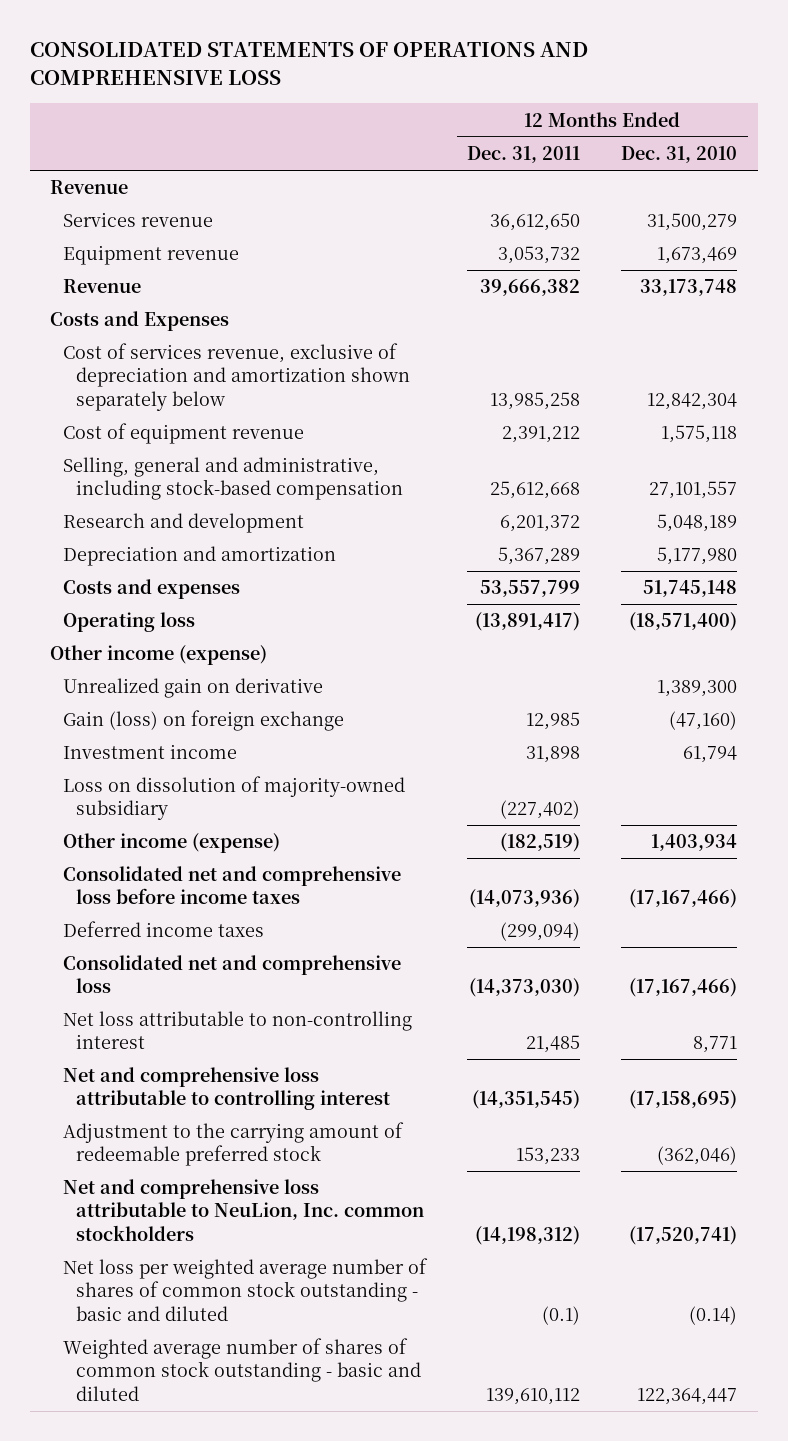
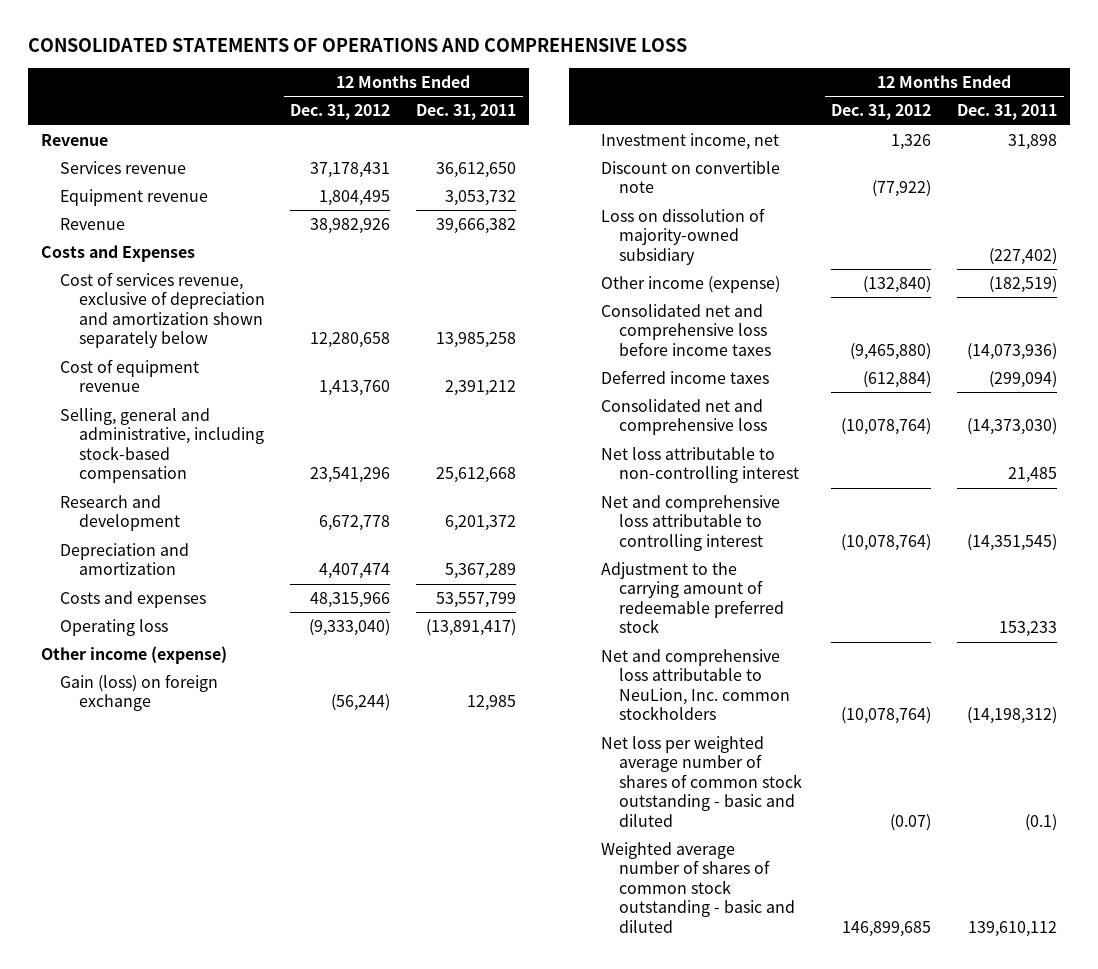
[621,145,738,163] Dec. 31, 2010 -> none
none -> [290,104,391,121] Dec. 31, 2012
[62,678,323,699] Unrealized gain on derivative -> none
[62,744,237,760] Investment income -> [600,132,779,150] Investment income, net
none -> [600,160,780,194] Discount on convertible note

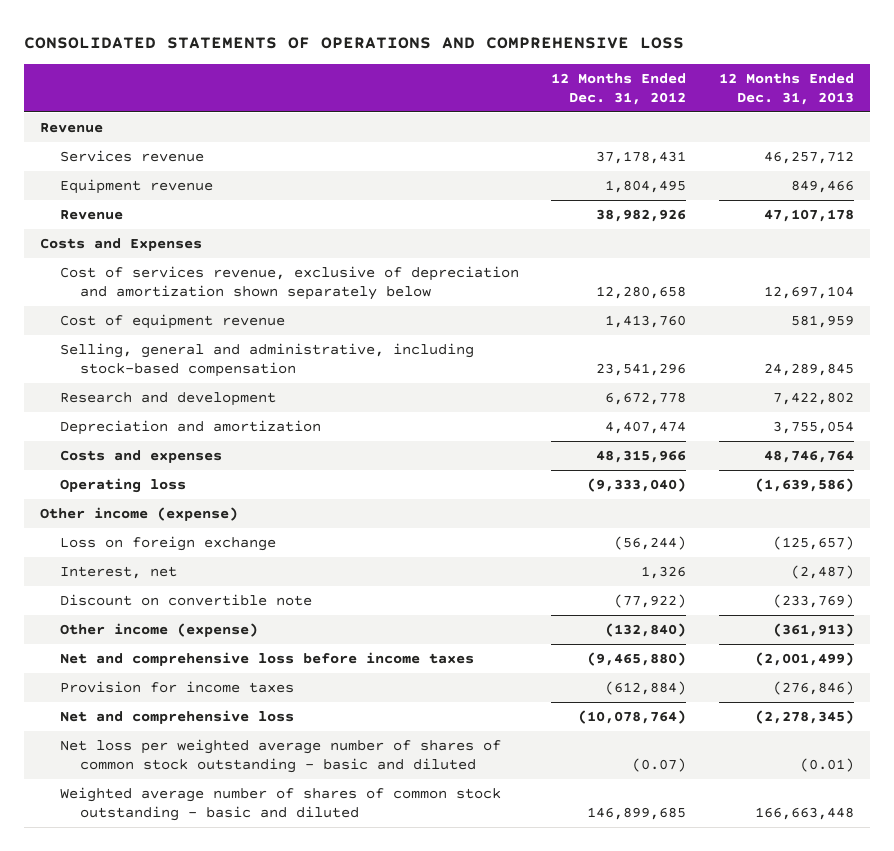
[416,104,517,121] Dec. 31, 2011 -> none
none -> [718,72,854,105] 12 Months Ended Dec. 31, 2013
[59,673,218,712] Gain (loss) on foreign exchange -> [59,536,276,552] Loss on foreign exchange
[600,132,779,150] Investment income, net -> [59,566,177,580] Interest, net
[600,207,765,265] Loss on dissolution of majority-owned subsidiary -> none
[600,446,800,484] Net loss attributable to non-controlling interest -> none
[600,494,780,551] Net and comprehensive loss attributable to controlling interest -> none
[600,561,785,634] Adjustment to the carrying amount of redeemable preferred stock -> none
[600,648,791,721] Net and comprehensive loss attributable to NeuLion, Inc. common stockholders -> none
[600,303,772,356] Consolidated net and comprehensive loss before income taxes -> [59,652,474,667] Net and comprehensive loss before income taxes
[600,369,769,384] Deferred income taxes -> [59,681,294,694] Provision for income taxes
[600,398,768,436] Consolidated net and comprehensive loss -> [59,710,294,725] Net and comprehensive loss

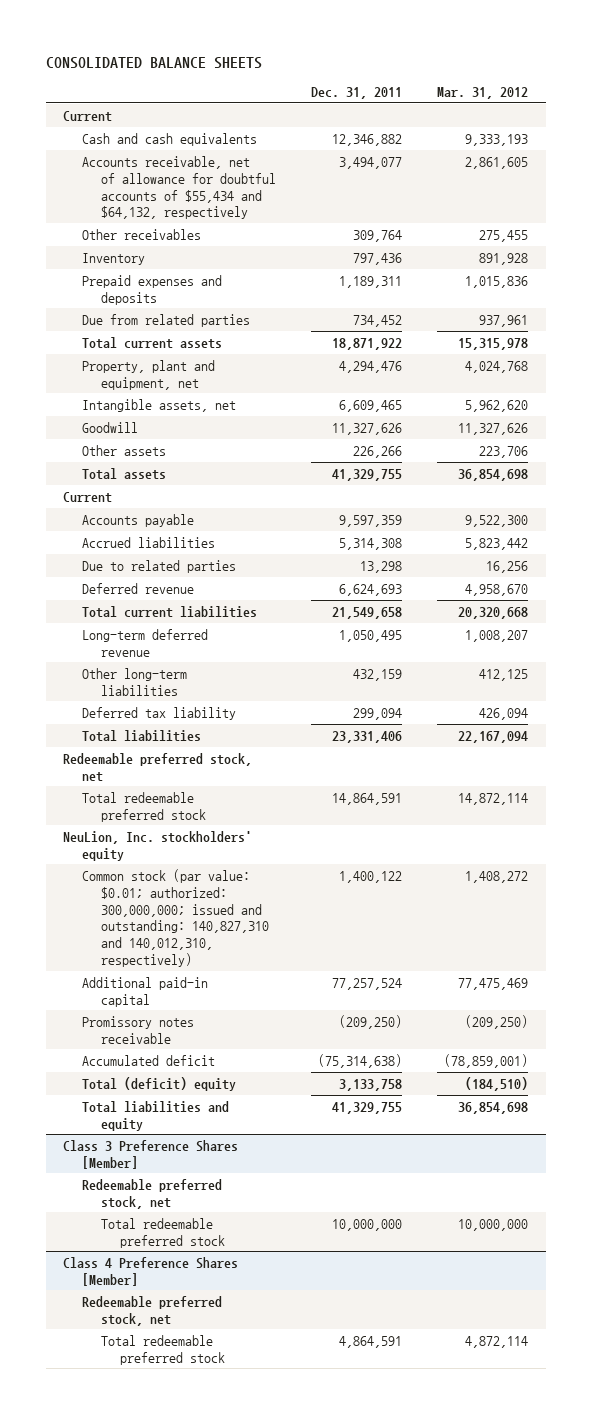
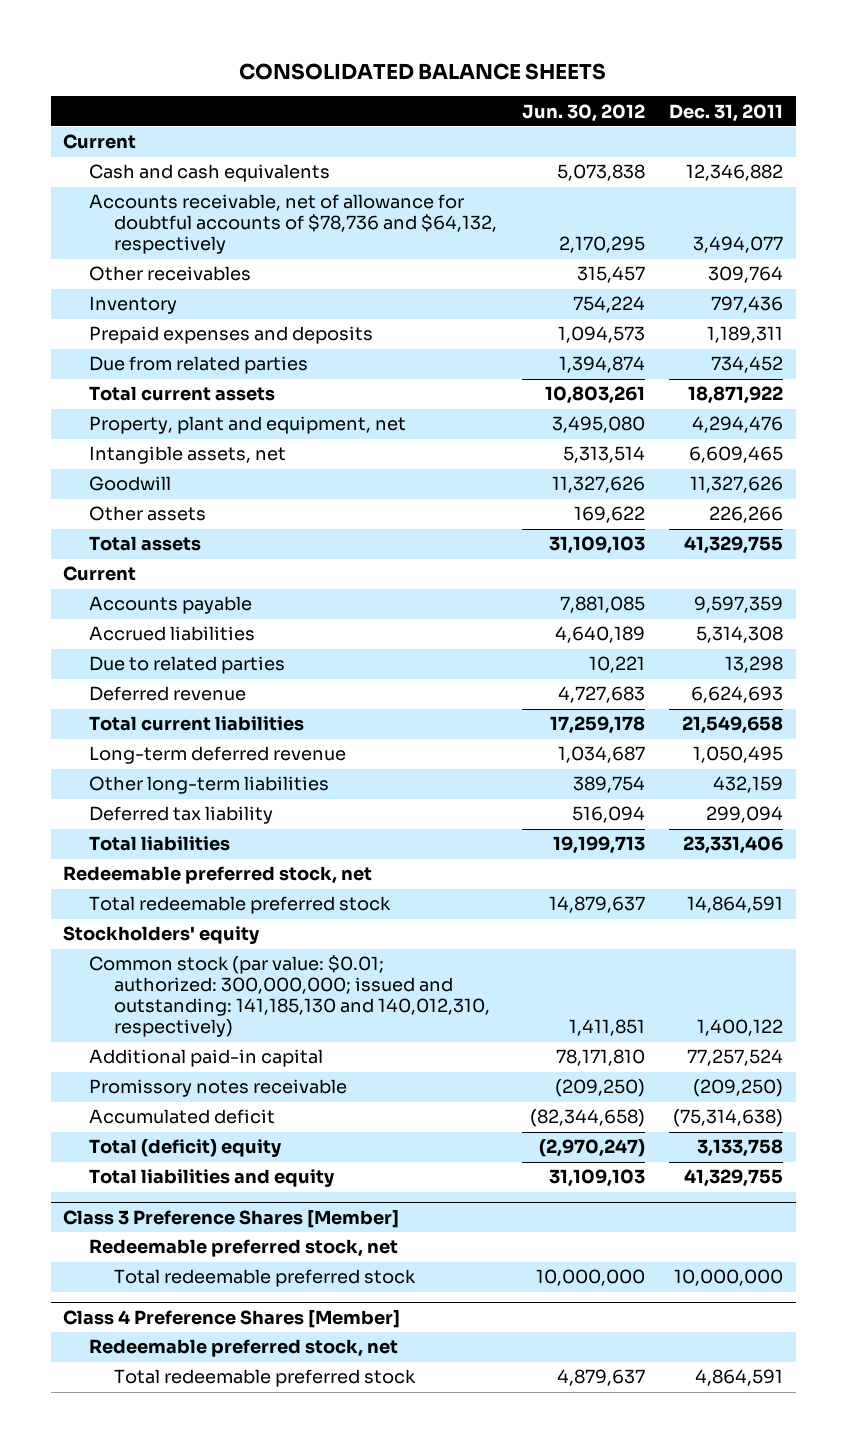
[437,86,529,99] Mar. 31, 2012 -> none
none -> [521,103,645,122] Jun. 30, 2012
[82,155,277,220] Accounts receivable, net of allowance for doubtful accounts of $55,434 and $64,132, respectively -> [88,194,498,255] Accounts receivable, net of allowance for doubtful accounts of $78,736 and $64,132, respectively
[63,830,253,861] NeuLion, Inc. stockholders' equity -> [63,926,261,945] Stockholders' equity
[82,868,270,968] Common stock (par value: $0.01; authorized: 300,000,000; issued and outstanding: 140,827,310 and 140,012,310, respectively) -> [88,955,491,1038] Common stock (par value: $0.01; authorized: 300,000,000; issued and outstanding: 141,185,130 and 140,012,310, respectively)

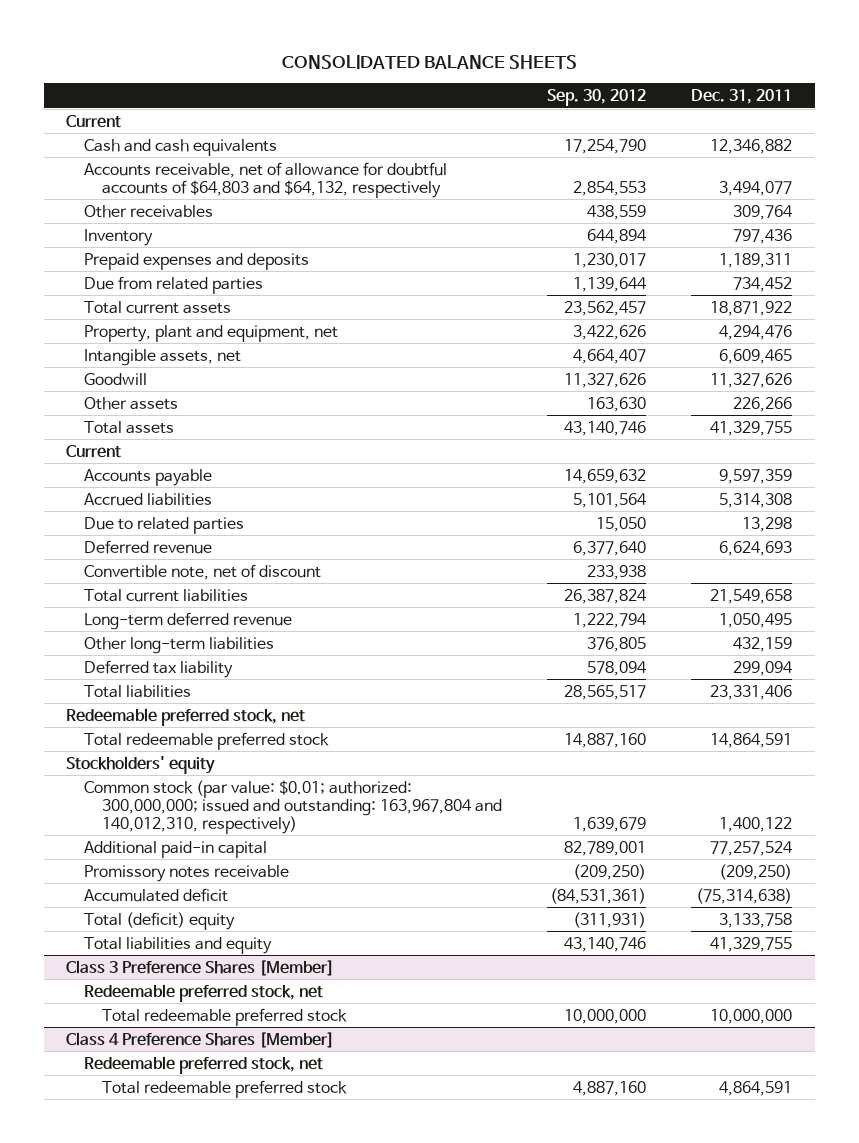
[521,103,645,122] Jun. 30, 2012 -> none
none -> [547,89,647,107] Sep. 30, 2012
[88,194,498,255] Accounts receivable, net of allowance for doubtful accounts of $78,736 and $64,132, respectively -> [84,161,448,198] Accounts receivable, net of allowance for doubtful accounts of $64,803 and $64,132, respectively
none -> [84,563,322,580] Convertible note, net of discount
[88,955,491,1038] Common stock (par value: $0.01; authorized: 300,000,000; issued and outstanding: 141,185,130 and 140,012,310, respectively) -> [84,779,503,834] Common stock (par value: $0.01; authorized: 300,000,000; issued and outstanding: 163,967,804 and 140,012,310, respectively)

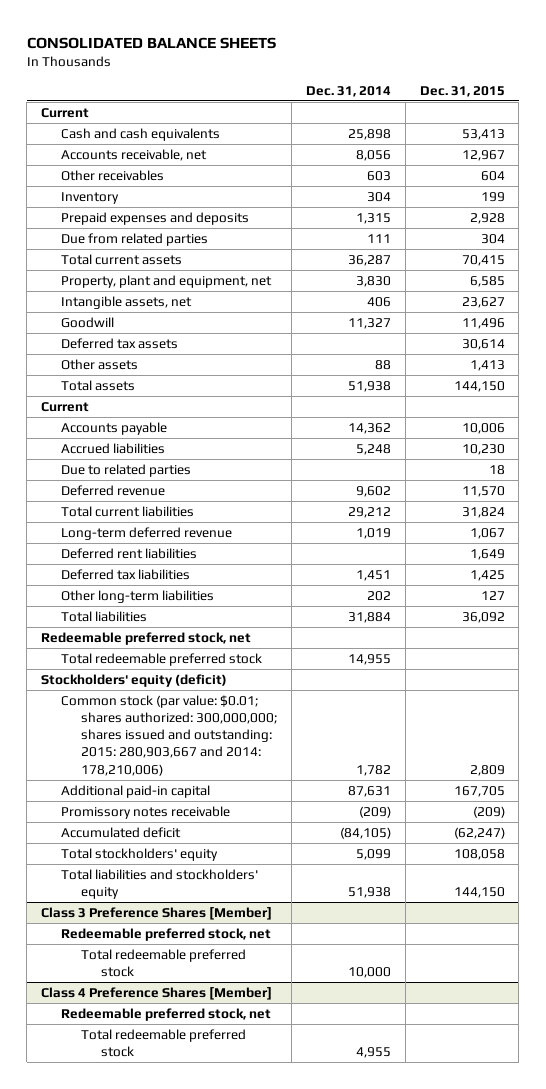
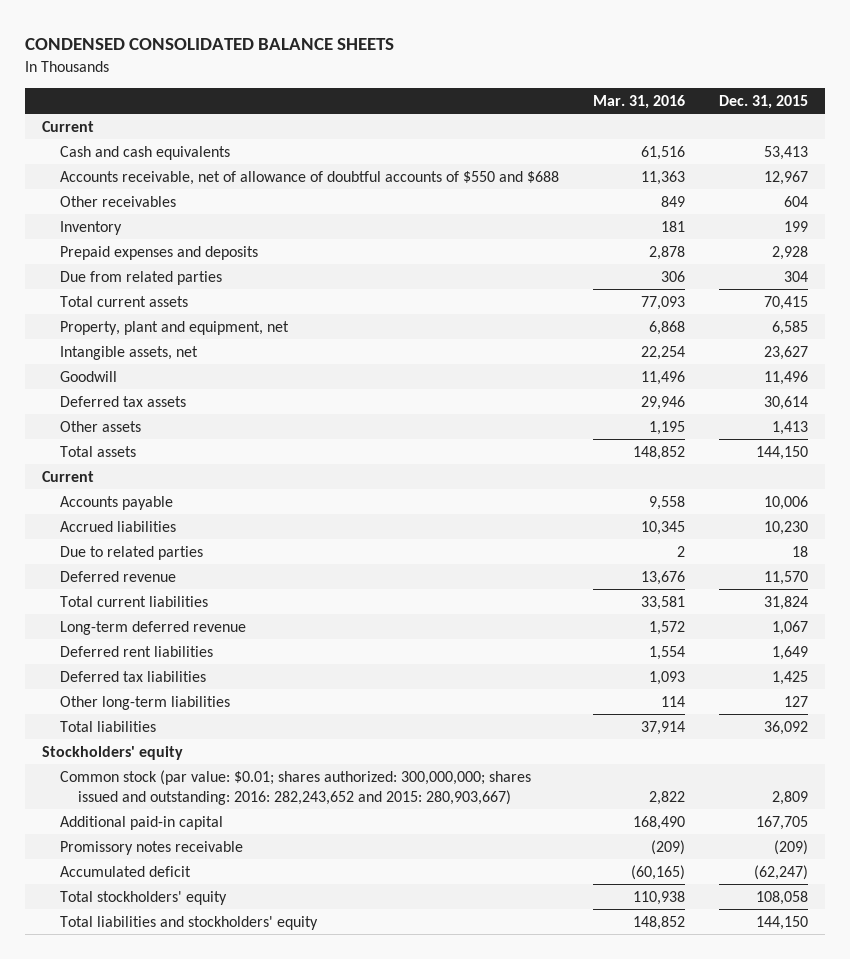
[26,36,276,49] CONSOLIDATED BALANCE SHEETS -> [25,38,395,51] CONDENSED CONSOLIDATED BALANCE SHEETS
[305,85,391,97] Dec. 31, 2014 -> none
none -> [593,94,686,109] Mar. 31, 2016
[61,148,208,161] Accounts receivable, net -> [60,170,560,185] Accounts receivable, net of allowance of doubtful accounts of $550 and $688
[41,631,252,645] Redeemable preferred stock, net -> none
[61,652,263,666] Total redeemable preferred stock -> none
[41,673,228,687] Stockholders' equity (deficit) -> [42,745,184,760] Stockholders' equity
[61,694,278,776] Common stock (par value: $0.01; shares authorized: 300,000,000; shares issued and outstanding: 2015: 280,903,667 and 2014: 178,210,006) -> [60,769,532,806] Common stock (par value: $0.01; shares authorized: 300,000,000; shares issued and outstanding: 2016: 282,243,652 and 2015: 280,903,667)
[41,906,273,920] Class 3 Preference Shares [Member] -> none
[61,927,272,941] Redeemable preferred stock, net -> none
[81,948,247,978] Total redeemable preferred stock -> none
[41,986,273,1000] Class 4 Preference Shares [Member] -> none
[61,1007,272,1021] Redeemable preferred stock, net -> none
[81,1028,247,1058] Total redeemable preferred stock -> none

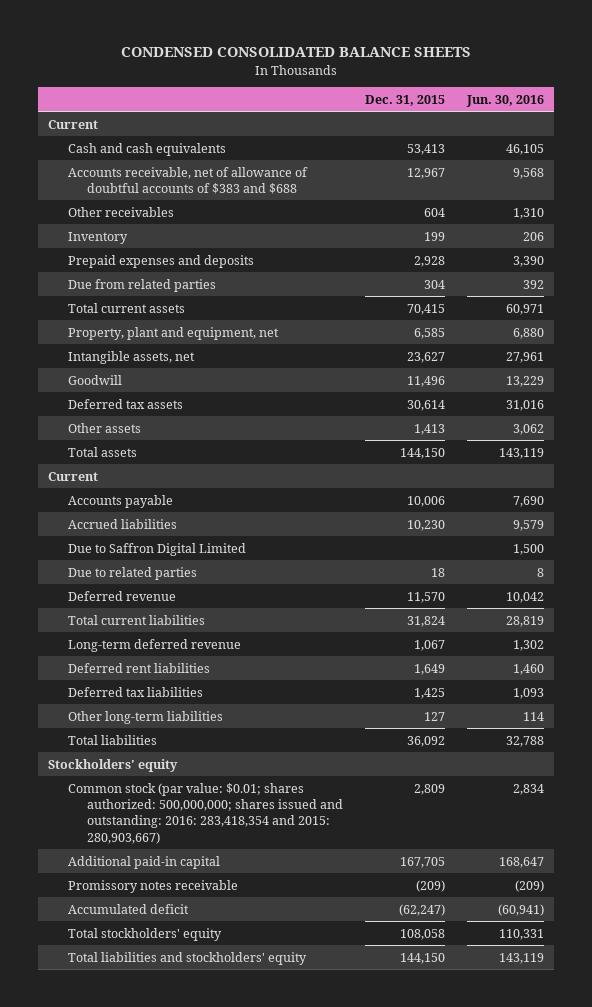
[593,94,686,109] Mar. 31, 2016 -> none
none -> [465,94,544,107] Jun. 30, 2016
[60,170,560,185] Accounts receivable, net of allowance of doubtful accounts of $550 and $688 -> [67,166,308,194] Accounts receivable, net of allowance of doubtful accounts of $383 and $688
none -> [67,542,246,556] Due to Saffron Digital Limited
[60,769,532,806] Common stock (par value: $0.01; shares authorized: 300,000,000; shares issued and outstanding: 2016: 282,243,652 and 2015: 280,903,667) -> [67,782,344,844] Common stock (par value: $0.01; shares authorized: 500,000,000; shares issued and outstanding: 2016: 283,418,354 and 2015: 280,903,667)

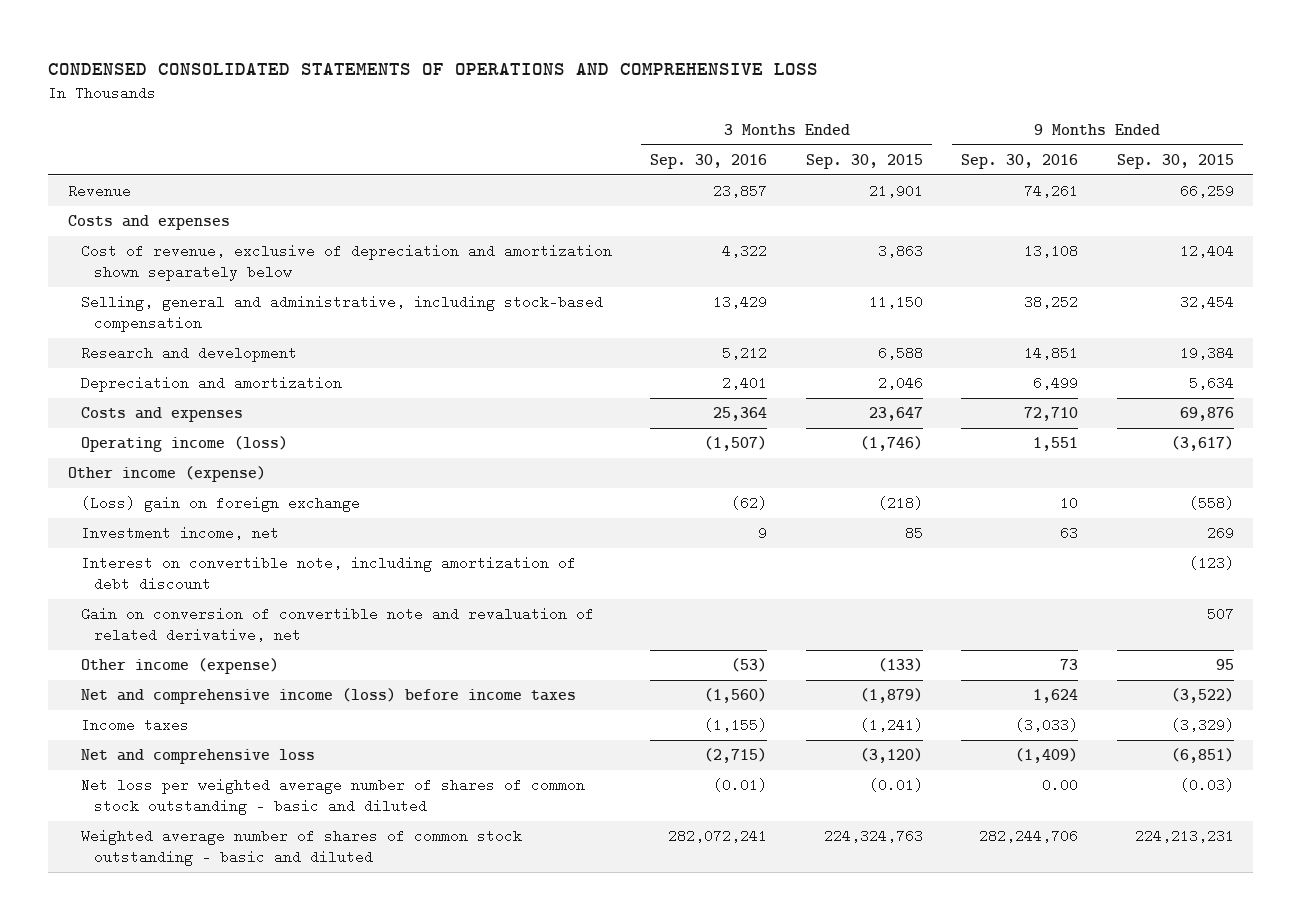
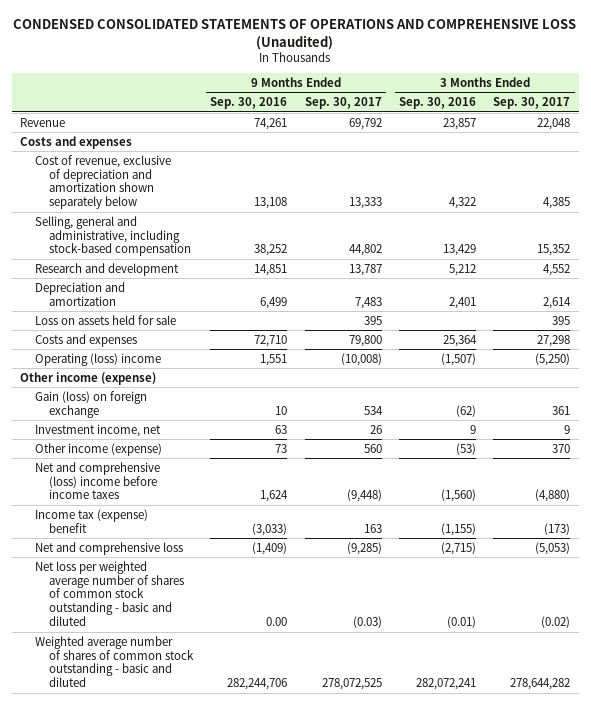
[48,62,819,75] CONDENSED CONSOLIDATED STATEMENTS OF OPERATIONS AND COMPREHENSIVE LOSS -> [13,19,577,50] CONDENSED CONSOLIDATED STATEMENTS OF OPERATIONS AND COMPREHENSIVE LOSS (Unaudited)
[805,154,923,170] Sep. 30, 2015 -> none
[1116,154,1234,170] Sep. 30, 2015 -> none
none -> [304,97,382,110] Sep. 30, 2017
none -> [493,97,571,110] Sep. 30, 2017
none -> [34,314,176,325] Loss on assets held for sale
[81,436,289,453] Operating income (loss) -> [34,352,161,366] Operating (loss) income
[81,496,361,513] (Loss) gain on foreign exchange -> [34,390,147,418] Gain (loss) on foreign exchange
[81,556,577,592] Interest on convertible note, including amortization of debt discount -> none
[81,607,595,643] Gain on conversion of convertible note and revaluation of related derivative, net -> none
[81,688,577,705] Net and comprehensive income (loss) before income taxes -> [34,461,160,500] Net and comprehensive (loss) income before income taxes
[81,718,190,733] Income taxes -> [34,508,148,533] Income tax (expense) benefit

